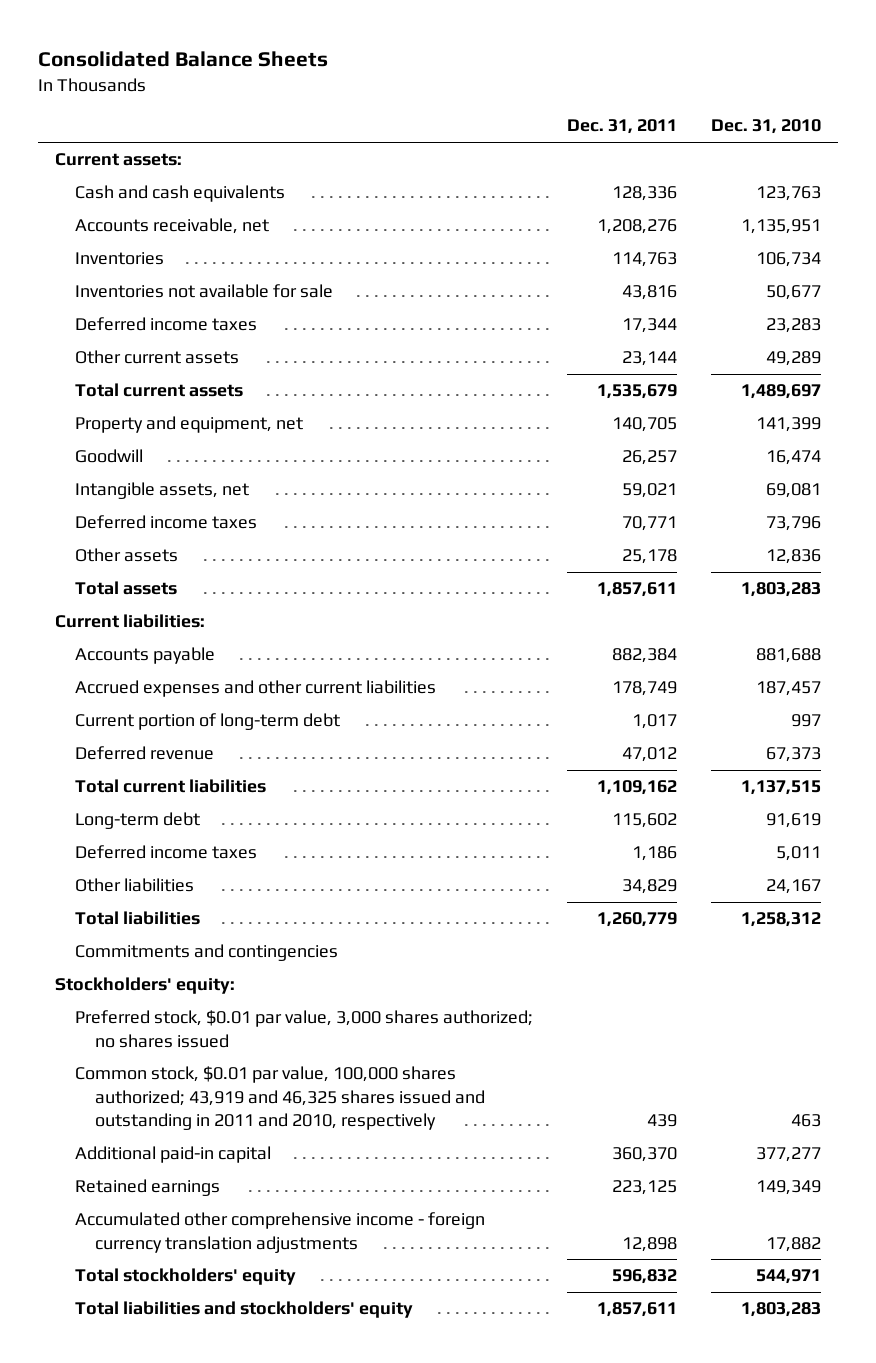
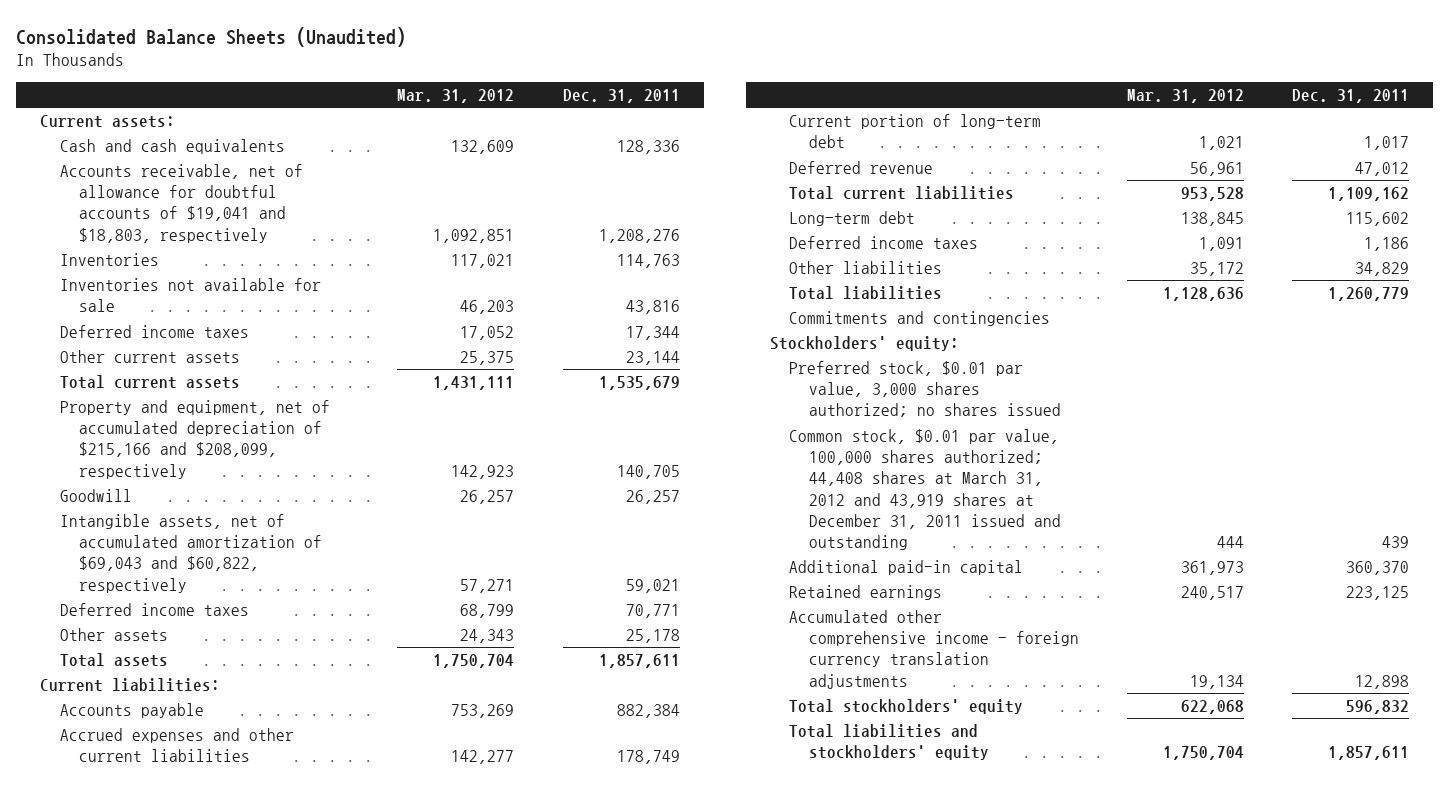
[38,51,329,68] Consolidated Balance Sheets -> [16,26,407,47] Consolidated Balance Sheets (Unaudited)
[711,119,822,135] Dec. 31, 2010 -> none
none -> [397,89,515,104] Mar. 31, 2012
[75,218,270,235] Accounts receivable, net -> [59,164,303,243] Accounts receivable, net of allowance for doubtful accounts of $19,041 and $18,803, respectively
[75,416,304,434] Property and equipment, net -> [59,400,330,479] Property and equipment, net of accumulated depreciation of $215,166 and $208,099, respectively
[75,482,250,500] Intangible assets, net -> [59,514,323,593] Intangible assets, net of accumulated amortization of $69,043 and $60,822, respectively
[75,1066,486,1131] Common stock, $0.01 par value, 100,000 shares authorized; 43,919 and 46,325 shares issued and outstanding in 2011 and 2010, respectively -> [789,429,1061,551] Common stock, $0.01 par value, 100,000 shares authorized; 44,408 shares at March 31, 2012 and 43,919 shares at December 31, 2011 issued and outstanding

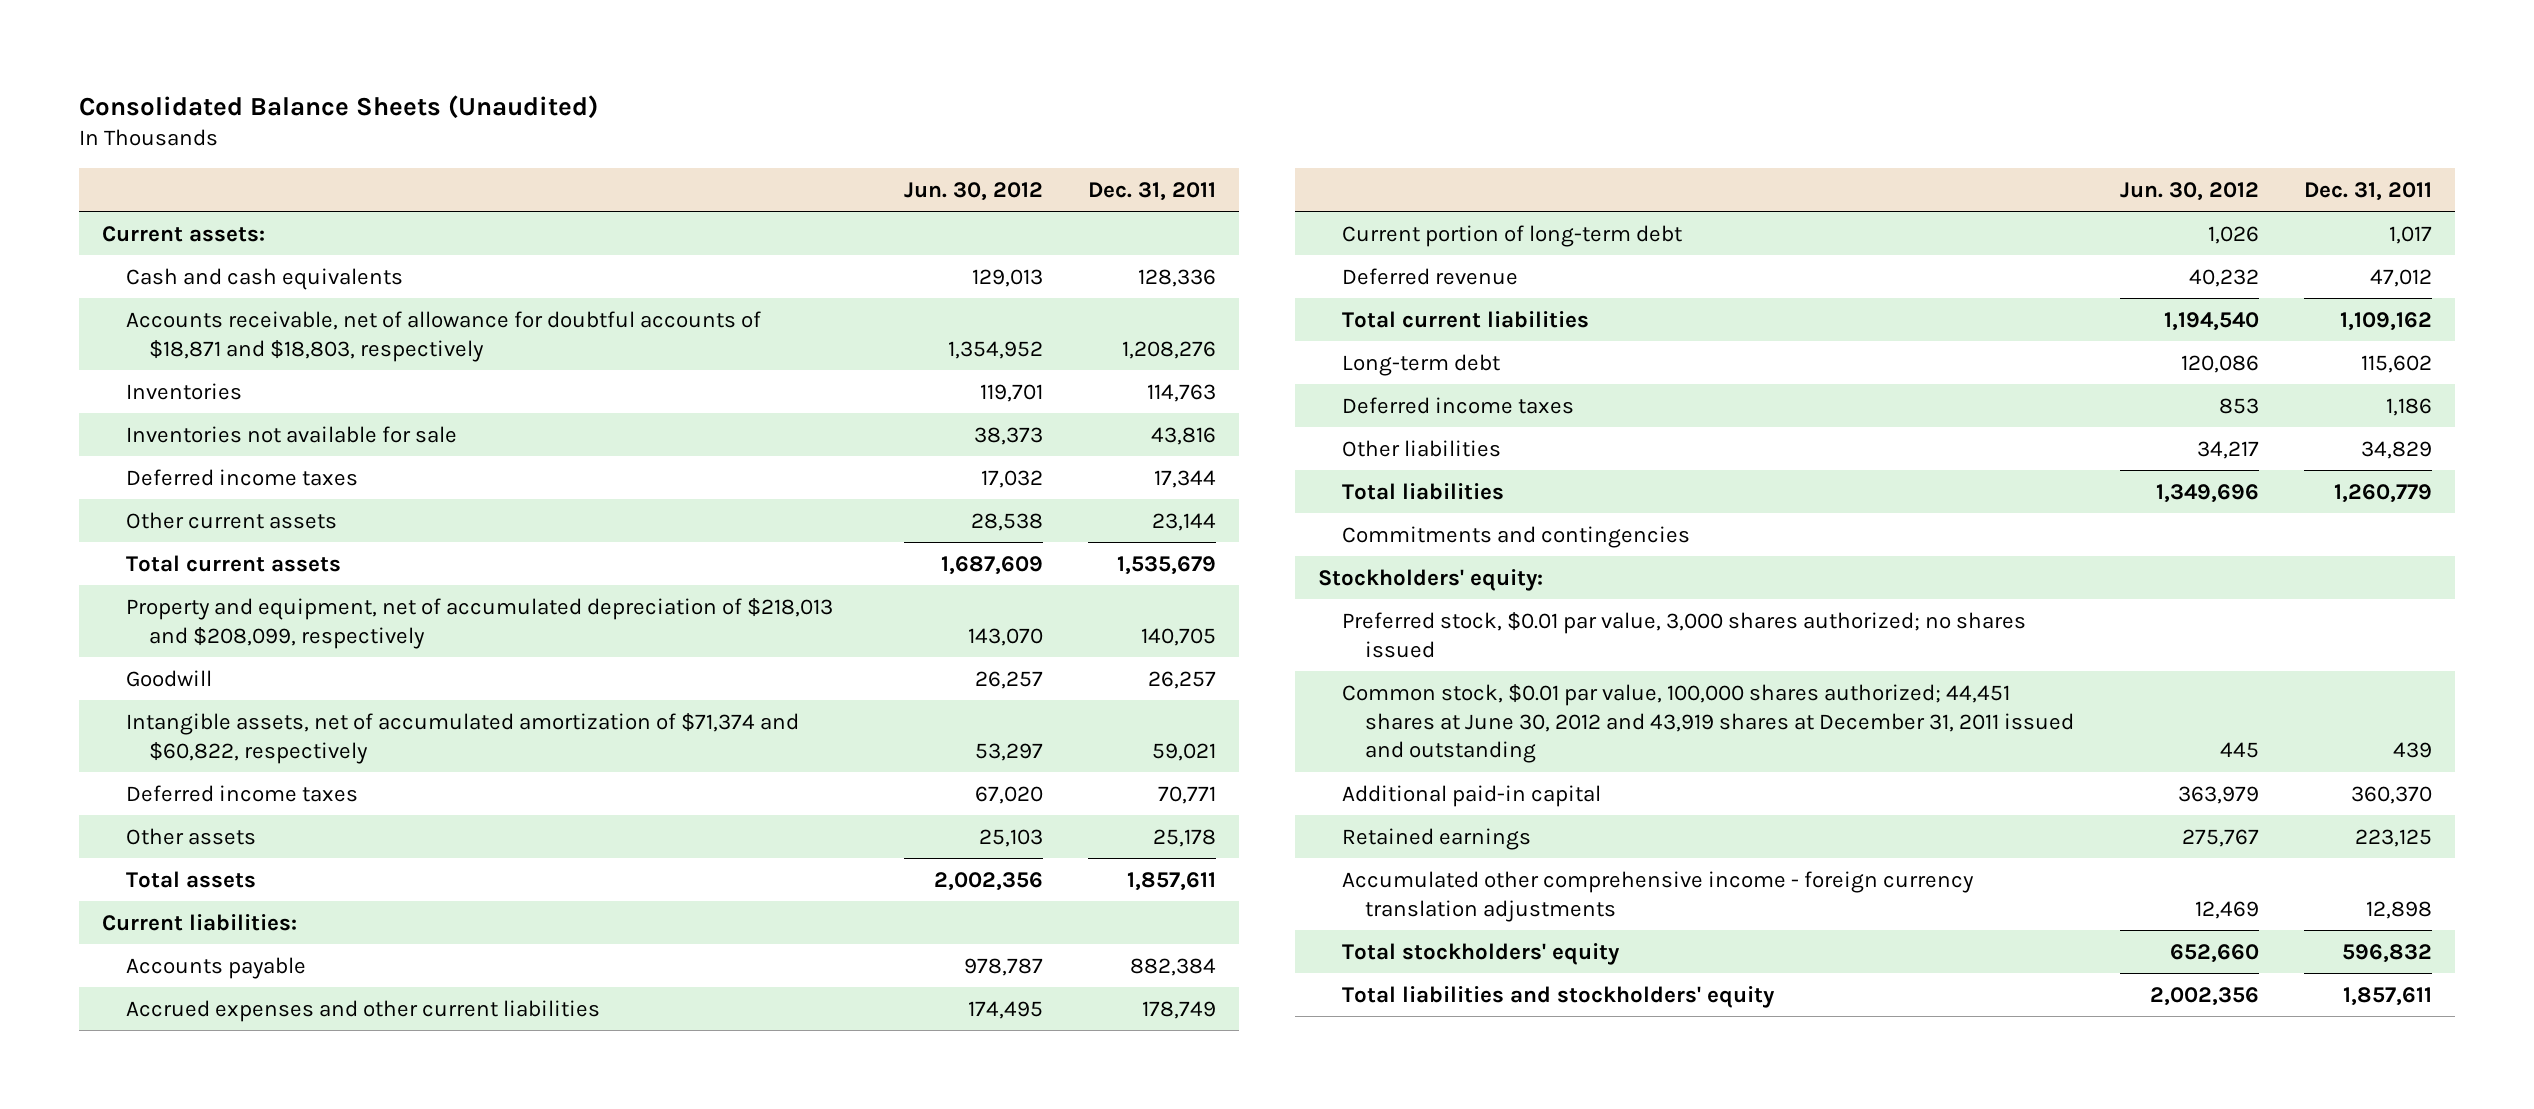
[397,89,515,104] Mar. 31, 2012 -> none
none -> [903,181,1043,201] Jun. 30, 2012
[59,164,303,243] Accounts receivable, net of allowance for doubtful accounts of $19,041 and $18,803, respectively -> [125,310,761,362] Accounts receivable, net of allowance for doubtful accounts of $18,871 and $18,803, respectively
[59,400,330,479] Property and equipment, net of accumulated depreciation of $215,166 and $208,099, respectively -> [125,597,833,649] Property and equipment, net of accumulated depreciation of $218,013 and $208,099, respectively
[59,514,323,593] Intangible assets, net of accumulated amortization of $69,043 and $60,822, respectively -> [125,712,799,764] Intangible assets, net of accumulated amortization of $71,374 and $60,822, respectively
[789,429,1061,551] Common stock, $0.01 par value, 100,000 shares authorized; 44,408 shares at March 31, 2012 and 43,919 shares at December 31, 2011 issued and outstanding -> [1341,683,2075,764] Common stock, $0.01 par value, 100,000 shares authorized; 44,451 shares at June 30, 2012 and 43,919 shares at December 31, 2011 issued and outstanding

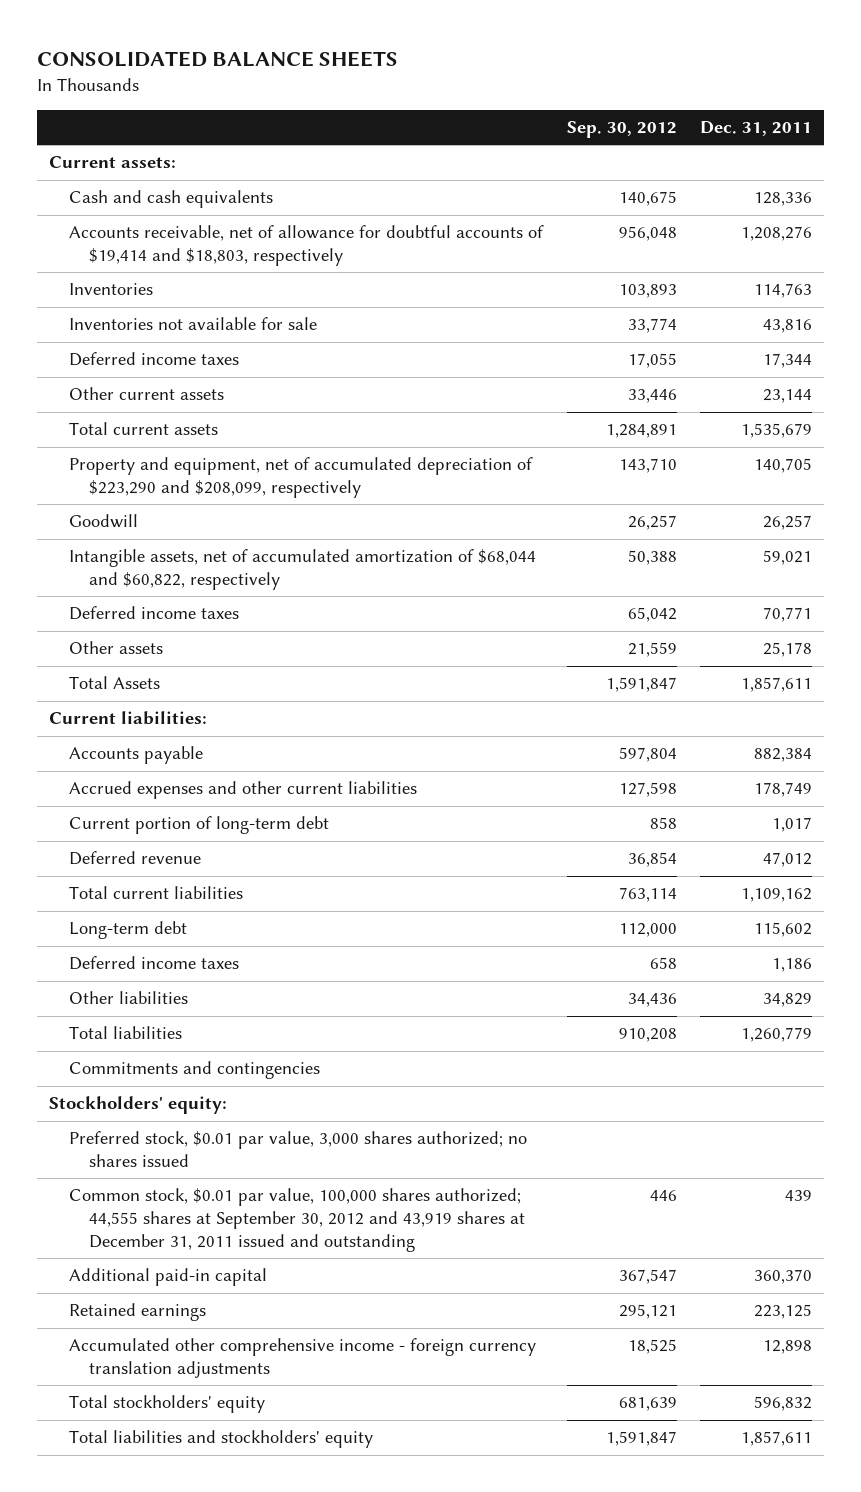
[79,94,599,119] Consolidated Balance Sheets (Unaudited) -> [36,50,398,67] CONSOLIDATED BALANCE SHEETS
[903,181,1043,201] Jun. 30, 2012 -> none
none -> [566,121,677,139] Sep. 30, 2012
[125,310,761,362] Accounts receivable, net of allowance for doubtful accounts of $18,871 and $18,803, respectively -> [69,225,545,267] Accounts receivable, net of allowance for doubtful accounts of $19,414 and $18,803, respectively
[125,597,833,649] Property and equipment, net of accumulated depreciation of $218,013 and $208,099, respectively -> [69,457,534,499] Property and equipment, net of accumulated depreciation of $223,290 and $208,099, respectively
[125,712,799,764] Intangible assets, net of accumulated amortization of $71,374 and $60,822, respectively -> [69,549,537,591] Intangible assets, net of accumulated amortization of $68,044 and $60,822, respectively
[125,870,256,888] Total assets -> [69,676,161,690] Total Assets
[1341,683,2075,764] Common stock, $0.01 par value, 100,000 shares authorized; 44,451 shares at June 30, 2012 and 43,919 shares at December 31, 2011 issued and outstanding -> [69,1188,526,1252] Common stock, $0.01 par value, 100,000 shares authorized; 44,555 shares at September 30, 2012 and 43,919 shares at December 31, 2011 issued and outstanding

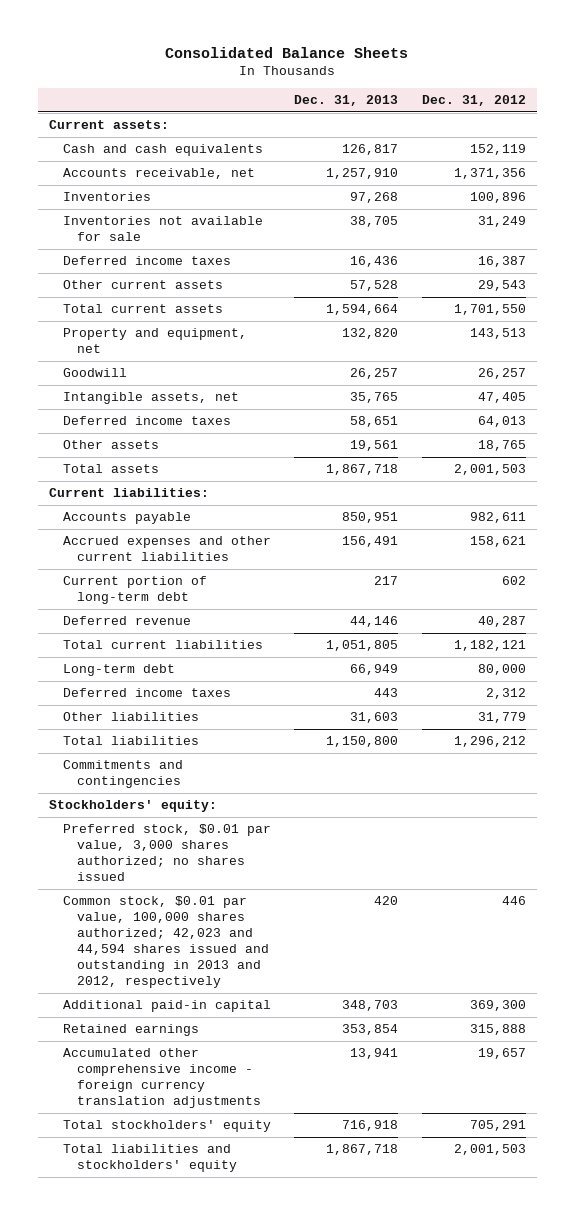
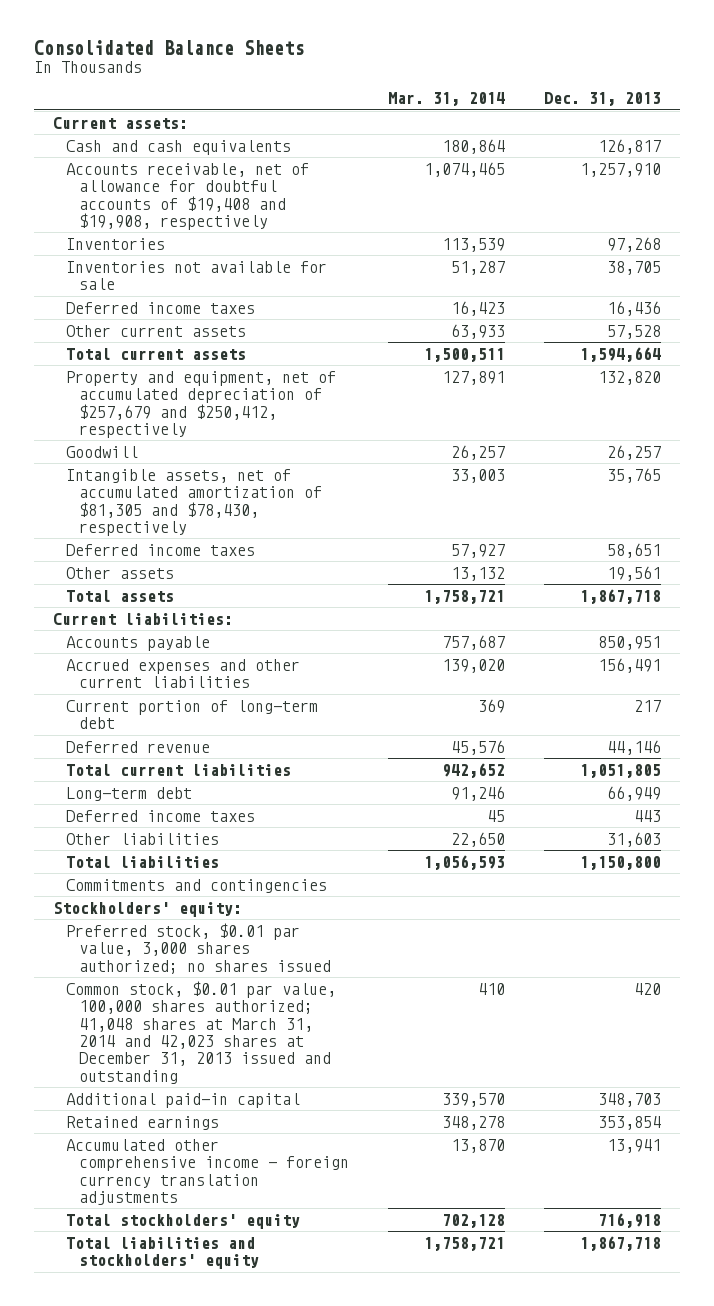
[421,95,526,107] Dec. 31, 2012 -> none
none -> [387,92,505,107] Mar. 31, 2014
[62,168,255,180] Accounts receivable, net -> [66,162,310,231] Accounts receivable, net of allowance for doubtful accounts of $19,408 and $19,908, respectively
[62,328,247,354] Property and equipment, net -> [66,370,337,439] Property and equipment, net of accumulated depreciation of $257,679 and $250,412, respectively
[62,392,239,405] Intangible assets, net -> [66,468,322,537] Intangible assets, net of accumulated amortization of $81,305 and $78,430, respectively
[62,896,269,989] Common stock, $0.01 par value, 100,000 shares authorized; 42,023 and 44,594 shares issued and outstanding in 2013 and 2012, respectively -> [66,980,337,1084] Common stock, $0.01 par value, 100,000 shares authorized; 41,048 shares at March 31, 2014 and 42,023 shares at December 31, 2013 issued and outstanding

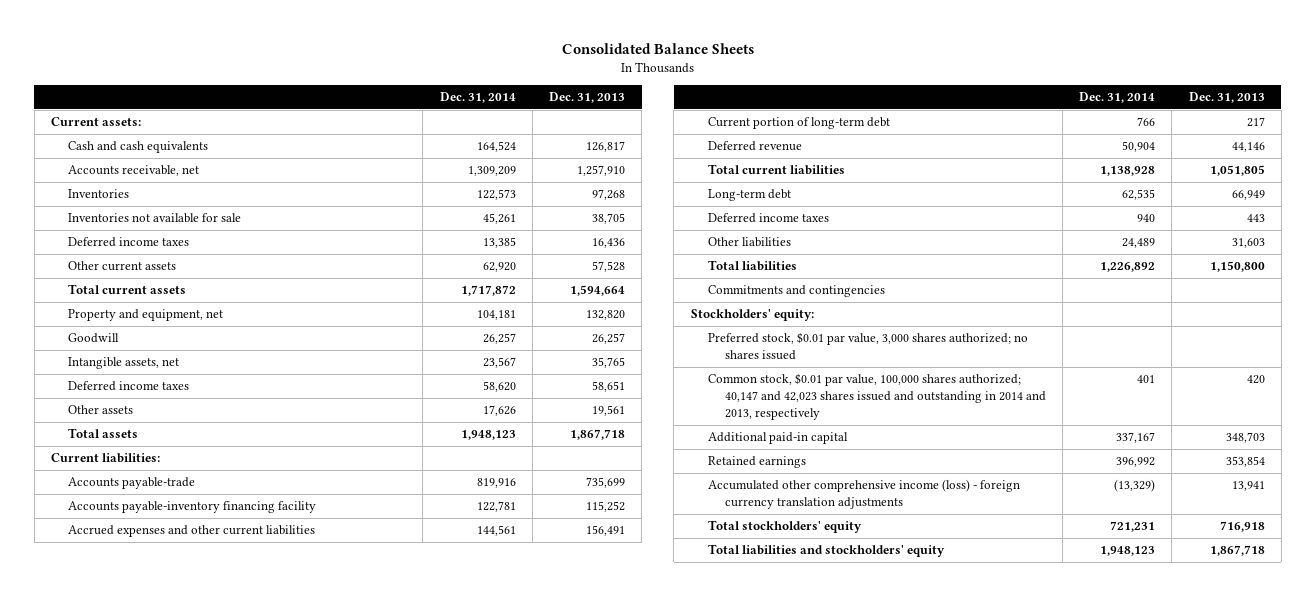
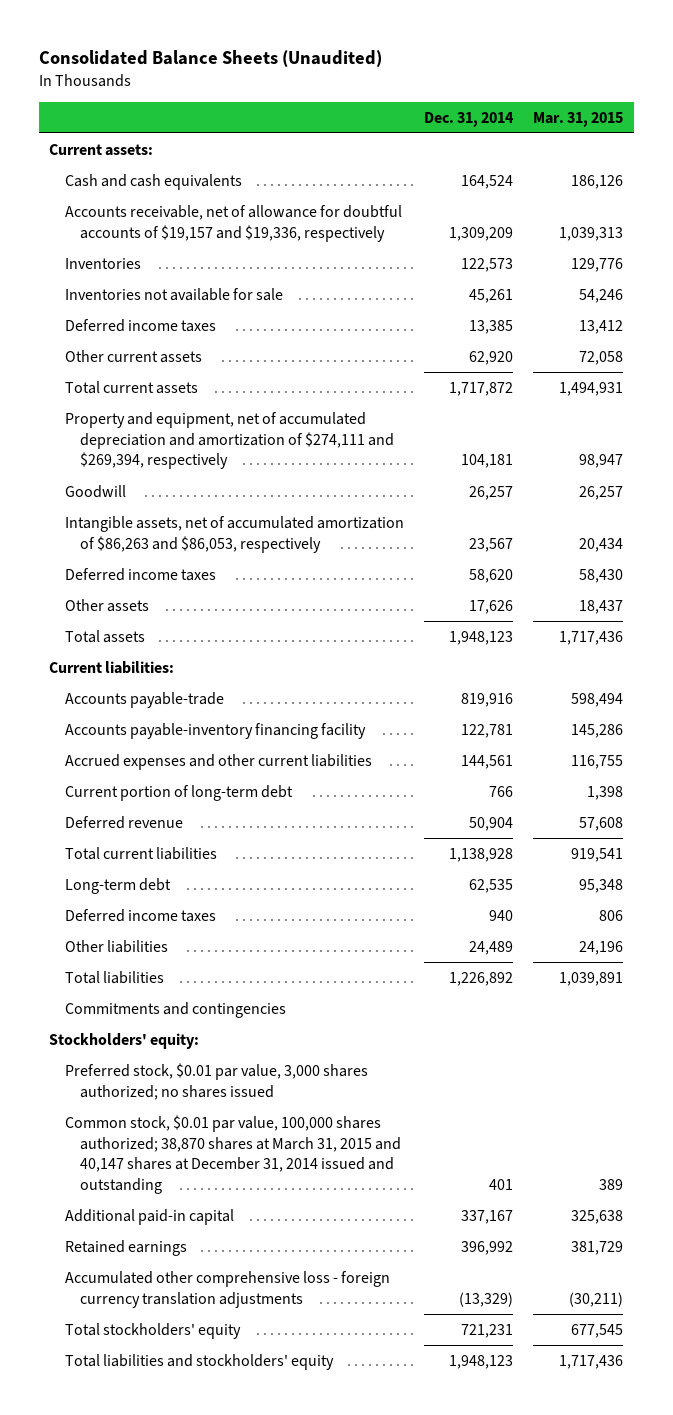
[561,43,754,55] Consolidated Balance Sheets -> [39,50,383,68] Consolidated Balance Sheets (Unaudited)
[548,92,625,104] Dec. 31, 2013 -> none
none -> [533,111,624,127] Mar. 31, 2015
[68,165,200,177] Accounts receivable, net -> [64,204,402,242] Accounts receivable, net of allowance for doubtful accounts of $19,157 and $19,336, respectively
[68,309,224,322] Property and equipment, net -> [64,411,395,470] Property and equipment, net of accumulated depreciation and amortization of $274,111 and $269,394, respectively
[68,357,180,370] Intangible assets, net -> [64,515,404,553] Intangible assets, net of accumulated amortization of $86,263 and $86,053, respectively
[707,373,1046,420] Common stock, $0.01 par value, 100,000 shares authorized; 40,147 and 42,023 shares issued and outstanding in 2014 and 2013, respectively -> [64,1114,402,1195] Common stock, $0.01 par value, 100,000 shares authorized; 38,870 shares at March 31, 2015 and 40,147 shares at December 31, 2014 issued and outstanding
[707,479,1020,509] Accumulated other comprehensive income (loss) - foreign currency translation adjustments -> [64,1270,390,1308] Accumulated other comprehensive loss - foreign currency translation adjustments

